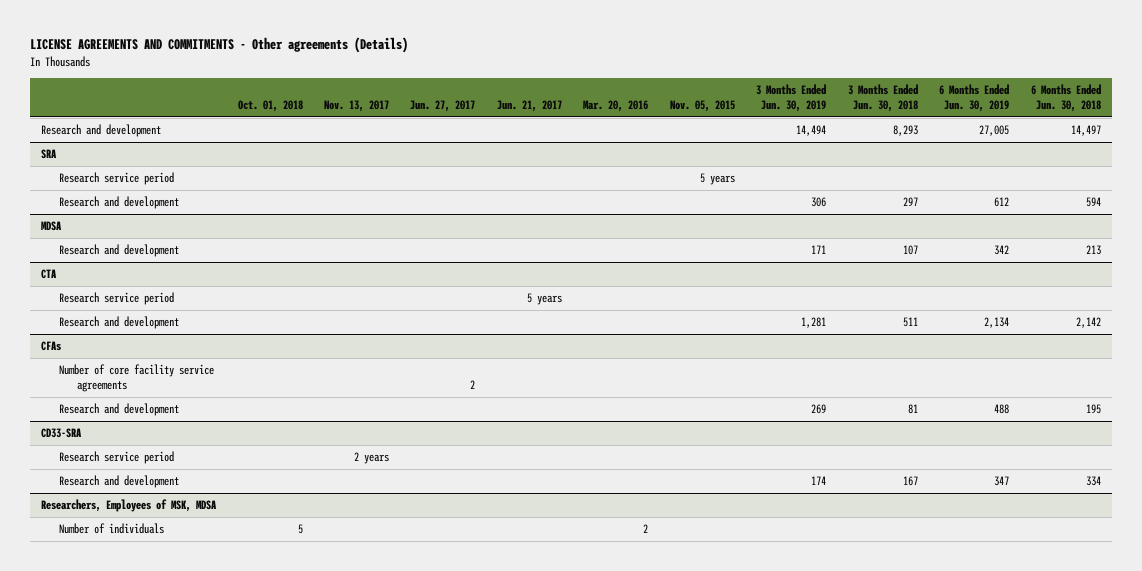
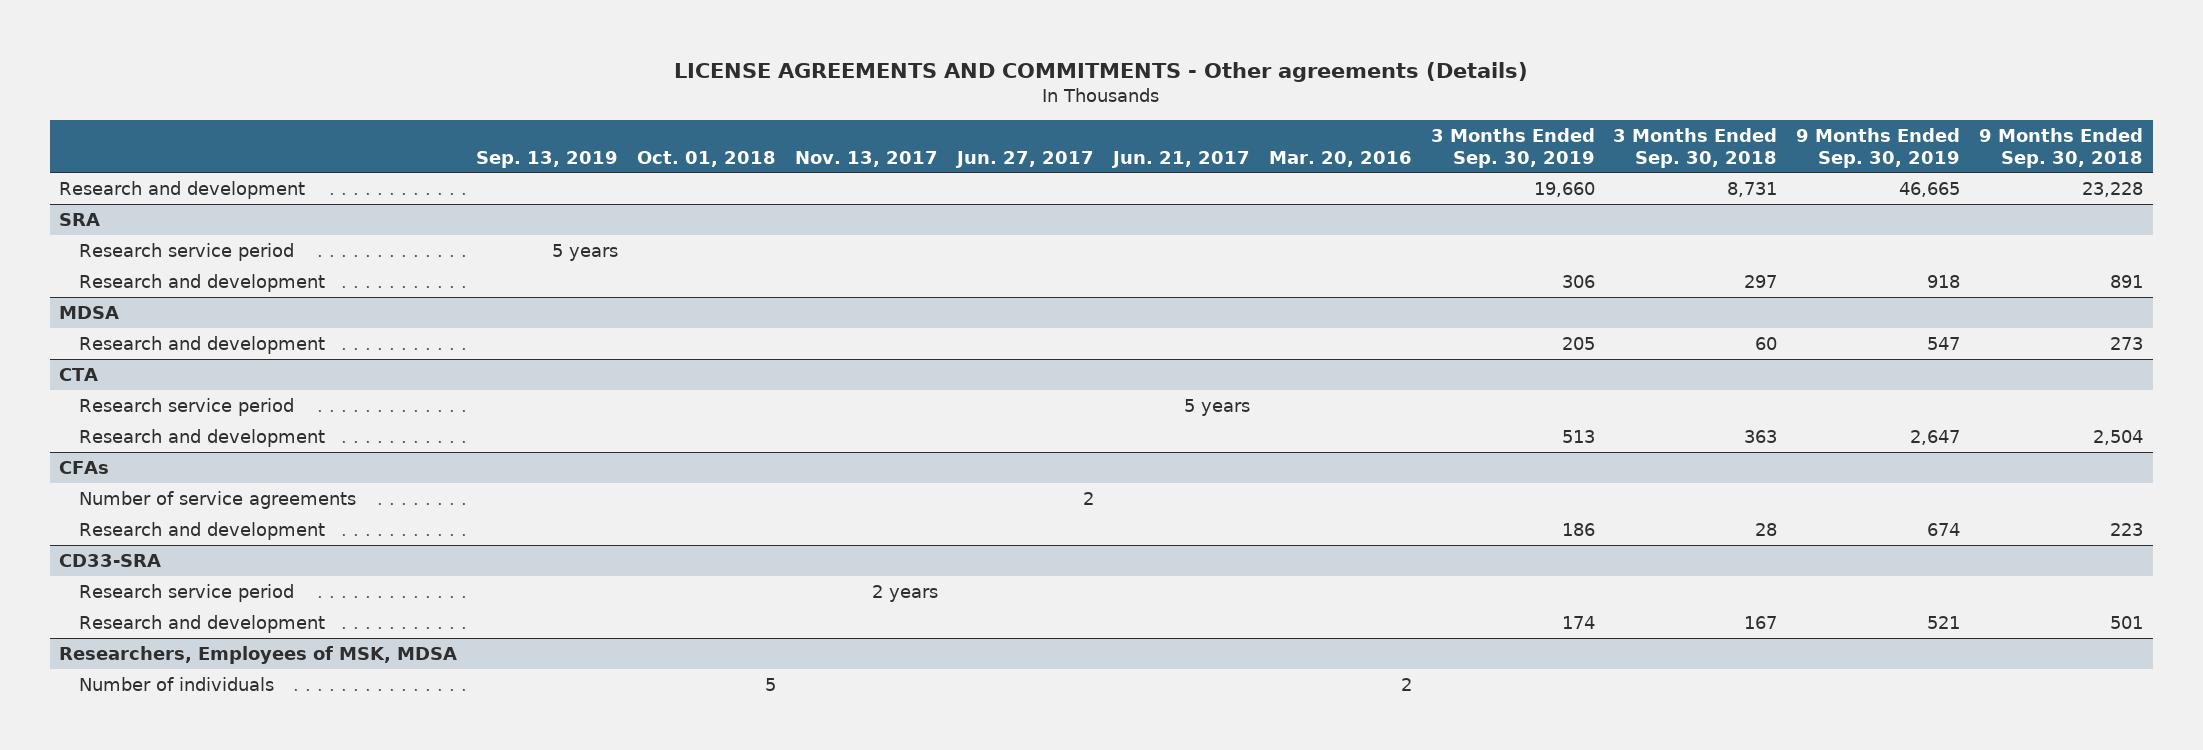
[669,100,735,113] Nov. 05, 2015 -> none
[756,84,827,113] 3 Months Ended Jun. 30, 2019 -> none
[847,84,918,113] 3 Months Ended Jun. 30, 2018 -> none
[939,84,1010,113] 6 Months Ended Jun. 30, 2019 -> none
[1030,84,1101,113] 6 Months Ended Jun. 30, 2018 -> none
none -> [476,150,619,168] Sep. 13, 2019
none -> [1430,128,1595,168] 3 Months Ended Sep. 30, 2019
none -> [1613,128,1778,168] 3 Months Ended Sep. 30, 2018
none -> [1796,128,1961,168] 9 Months Ended Sep. 30, 2019
none -> [1979,128,2144,168] 9 Months Ended Sep. 30, 2018
[59,364,215,393] Number of core facility service agreements -> [78,490,356,509] Number of service agreements

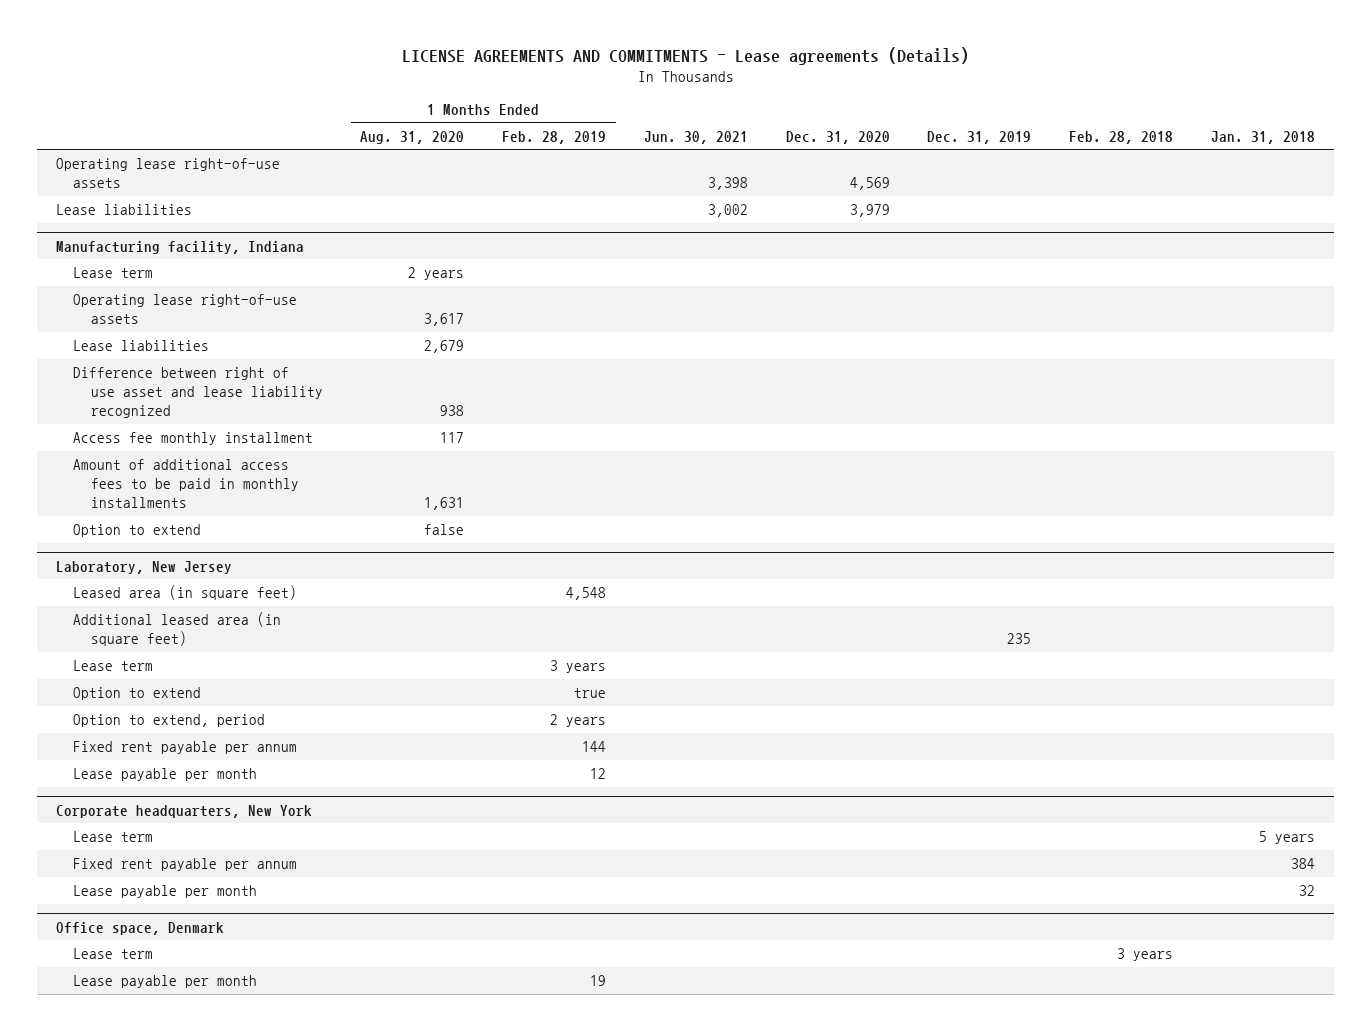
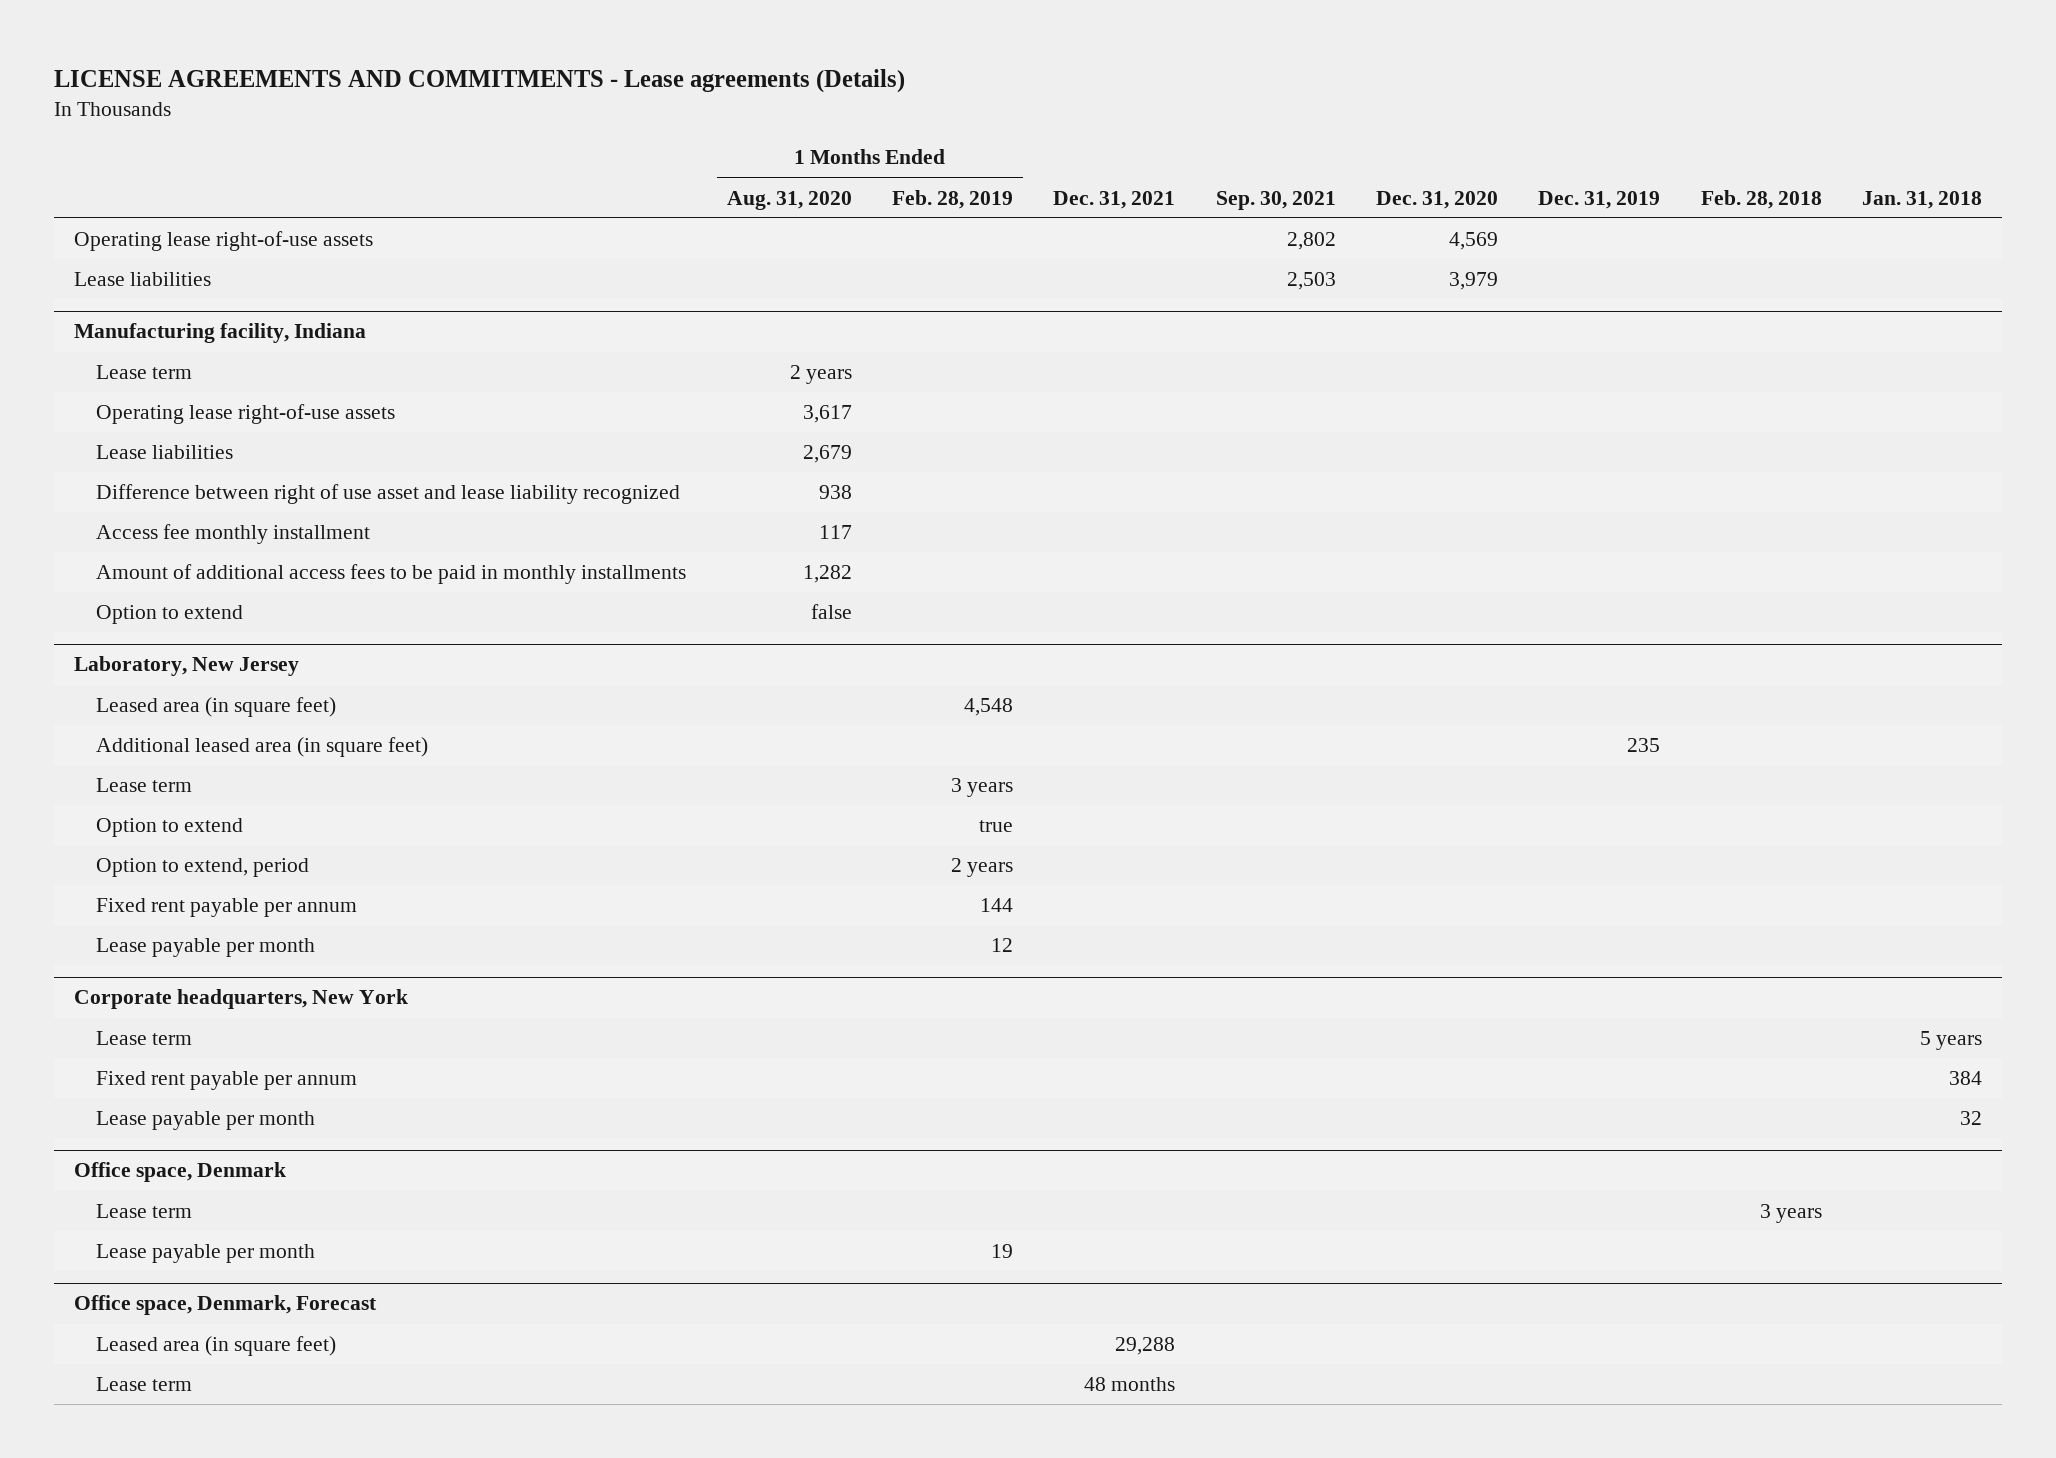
[643,130,748,144] Jun. 30, 2021 -> none
none -> [1053,190,1176,209] Dec. 31, 2021
none -> [1215,190,1336,210] Sep. 30, 2021
[424,497,465,511] 1,631 -> [802,565,852,584] 1,282
none -> [73,1295,377,1316] Office space, Denmark, Forecast
none -> [96,1336,337,1357] Leased area (in square feet)
none -> [96,1377,193,1392] Lease term

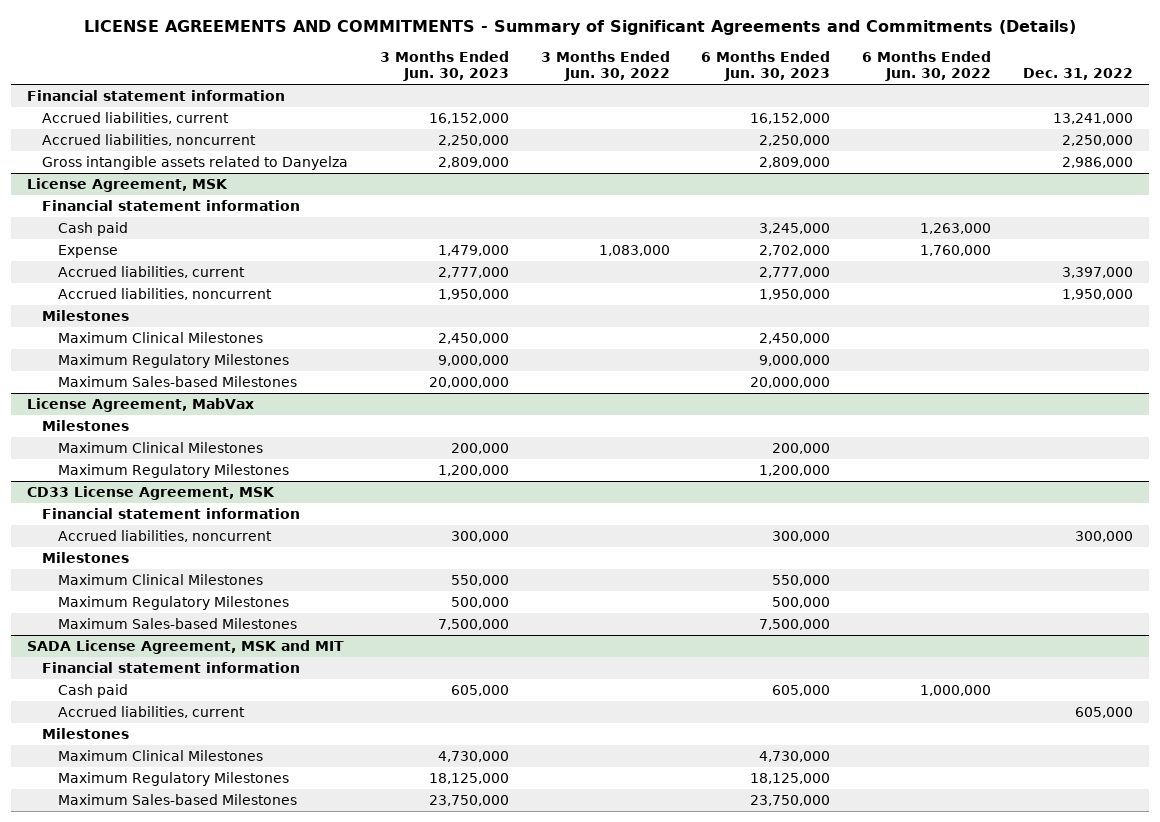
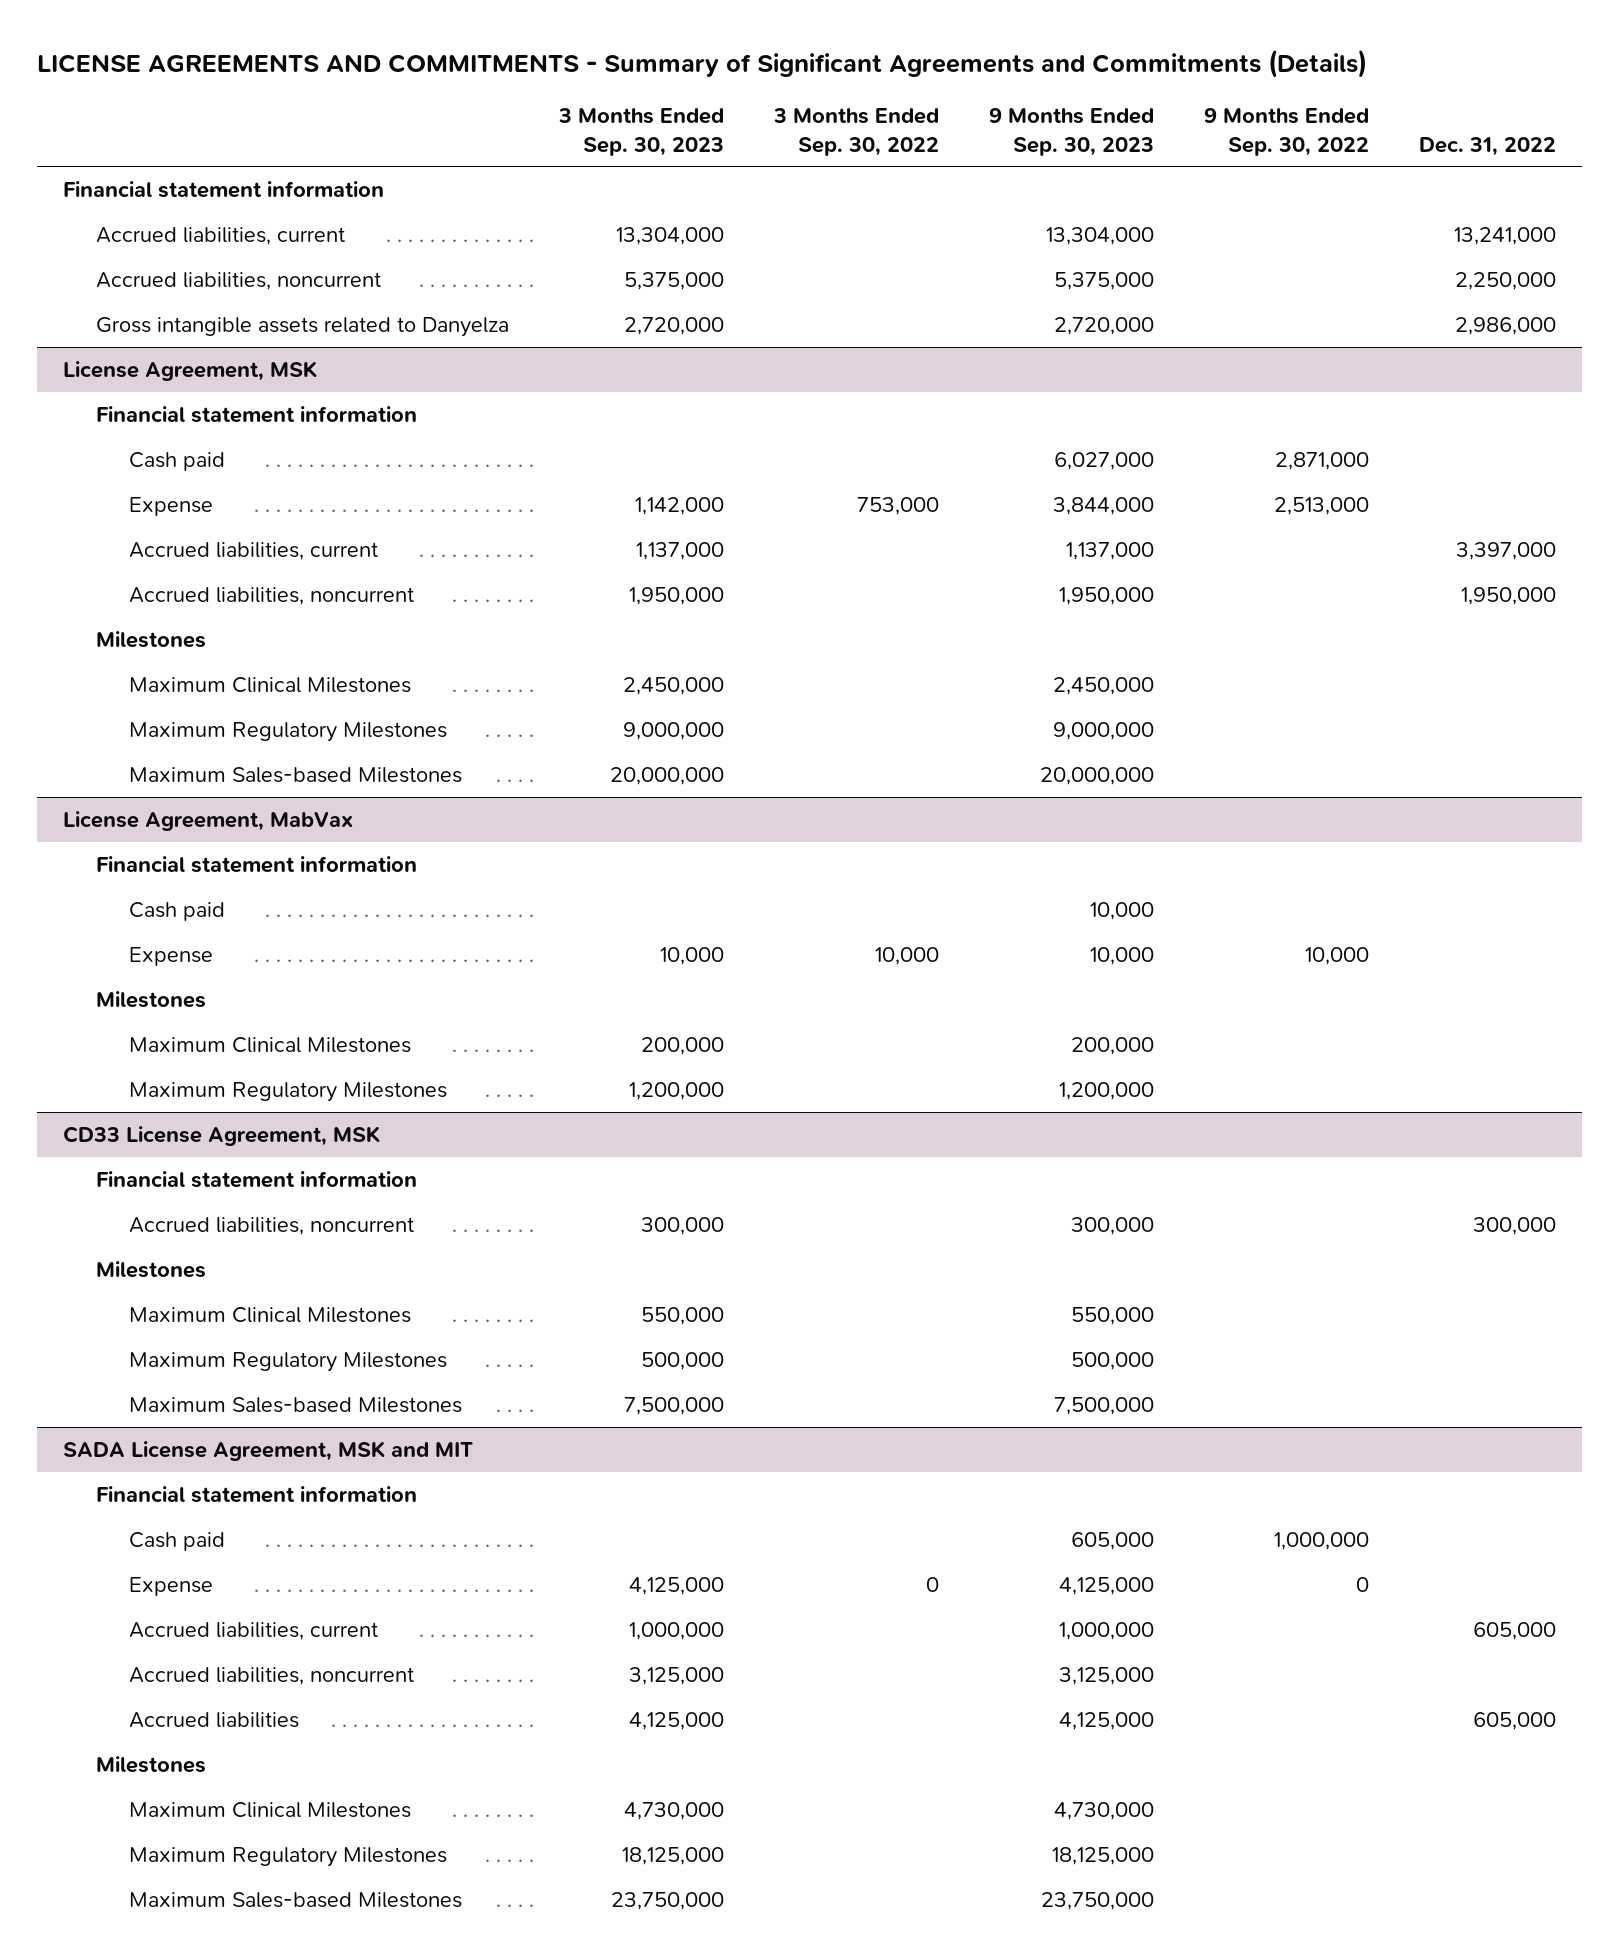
[380,51,510,82] 3 Months Ended Jun. 30, 2023 -> none
[540,51,670,82] 3 Months Ended Jun. 30, 2022 -> none
[701,51,831,82] 6 Months Ended Jun. 30, 2023 -> none
[862,51,992,82] 6 Months Ended Jun. 30, 2022 -> none
none -> [558,108,725,156] 3 Months Ended Sep. 30, 2023
none -> [773,108,940,156] 3 Months Ended Sep. 30, 2022
none -> [989,108,1155,156] 9 Months Ended Sep. 30, 2023
none -> [1204,108,1370,156] 9 Months Ended Sep. 30, 2022
none -> [95,855,417,873] Financial statement information
none -> [129,901,226,921] Cash paid
none -> [129,946,214,966] Expense
none -> [129,1576,214,1596] Expense
none -> [129,1666,415,1685] Accrued liabilities, noncurrent
none -> [129,1711,300,1728] Accrued liabilities

